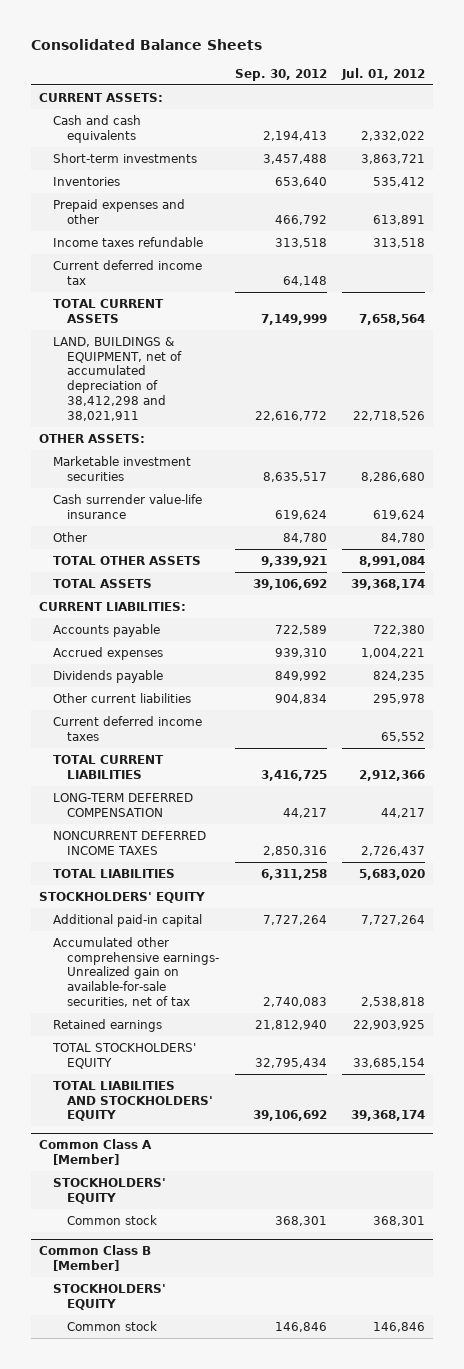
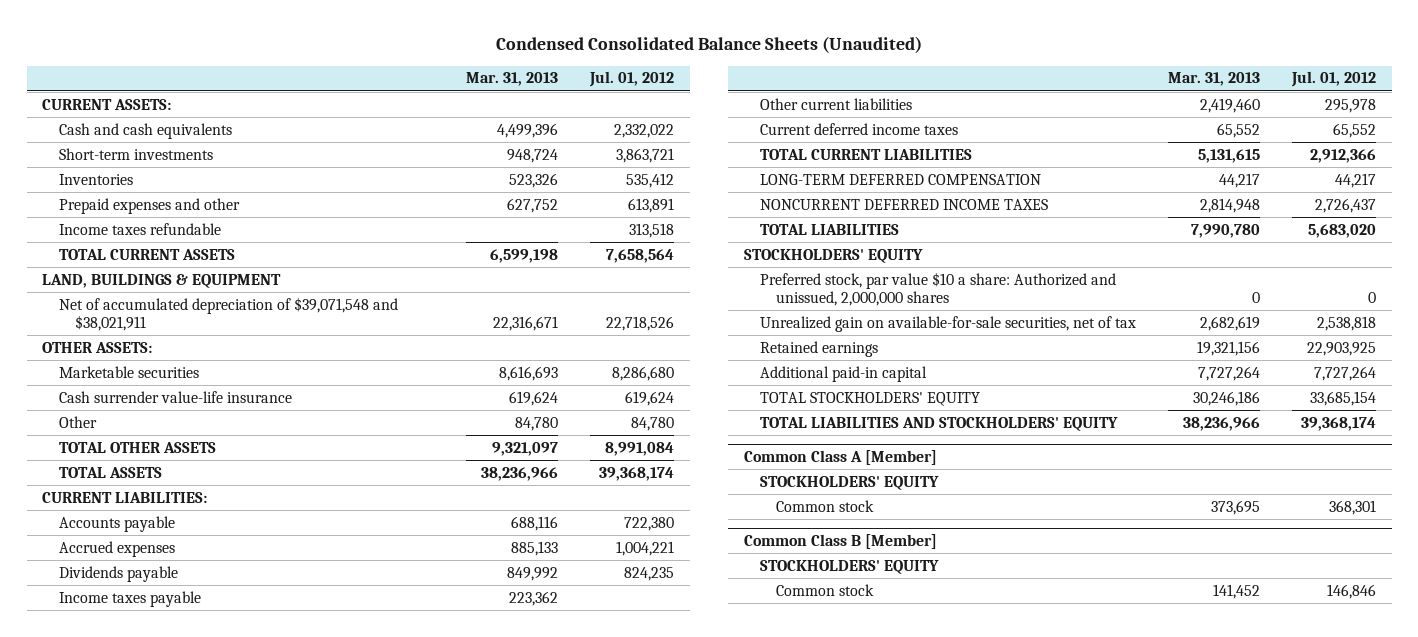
[30,38,262,50] Consolidated Balance Sheets -> [496,36,923,54] Condensed Consolidated Balance Sheets (Unaudited)
[234,68,327,81] Sep. 30, 2012 -> none
none -> [466,72,559,87] Mar. 31, 2013
[52,259,202,285] Current deferred income tax -> none
none -> [42,273,282,288] LAND, BUILDINGS & EQUIPMENT
[52,336,182,421] LAND, BUILDINGS & EQUIPMENT, net of accumulated depreciation of 38,412,298 and 38,021,911 -> [58,296,398,331] Net of accumulated depreciation of $39,071,548 and $38,021,911
[52,455,191,481] Marketable investment securities -> [58,365,199,378] Marketable securities
none -> [58,590,201,607] Income taxes payable
none -> [760,271,1117,306] Preferred stock, par value $10 a share: Authorized and unissued, 2,000,000 shares
[52,936,219,1008] Accumulated other comprehensive earnings- Unrealized gain on available-for-sale securities, net of tax -> [760,315,1137,332] Unrealized gain on available-for-sale securities, net of tax
[52,913,202,927] Additional paid-in capital -> [760,365,928,382] Additional paid-in capital

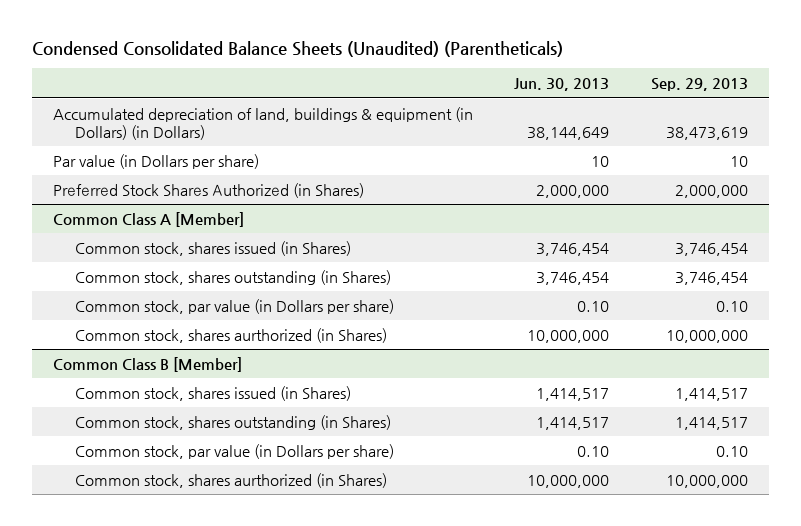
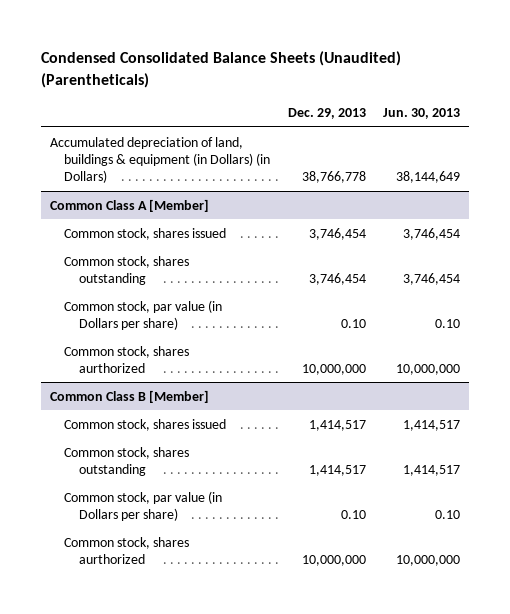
[651,77,749,91] Sep. 29, 2013 -> none
none -> [287,108,366,120] Dec. 29, 2013
[52,153,259,169] Par value (in Dollars per share) -> none
[52,182,364,198] Prеfеrrеd Stock Sharеs Αuthorizеd (in Shares) -> none
[75,240,352,256] Common stock, shares issued (in Shares) -> [64,227,227,240] Common stock, shares issued
[75,269,392,285] Common stock, shares outstanding (in Shares) -> [64,255,190,285] Common stock, shares outstanding
[75,327,388,343] Common stock, shares aurthorized (in Shares) -> [64,345,190,373] Common stock, shares aurthorized
[75,385,352,401] Common stock, shares issued (in Shares) -> [64,418,227,431] Common stock, shares issued
[75,414,392,430] Common stock, shares outstanding (in Shares) -> [64,446,190,476] Common stock, shares outstanding
[75,472,388,488] Common stock, shares aurthorized (in Shares) -> [64,536,190,564] Common stock, shares aurthorized

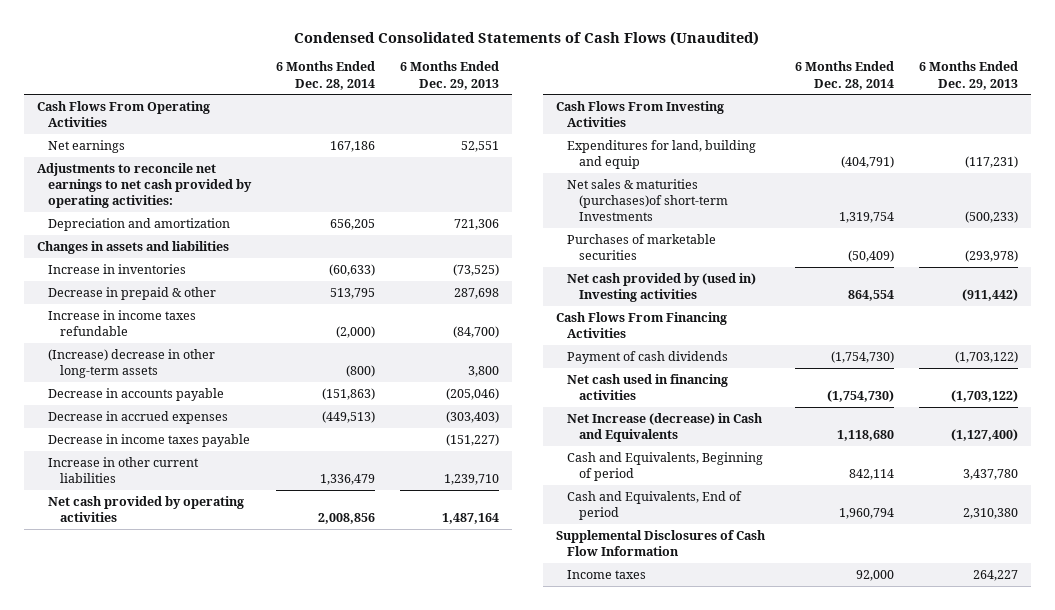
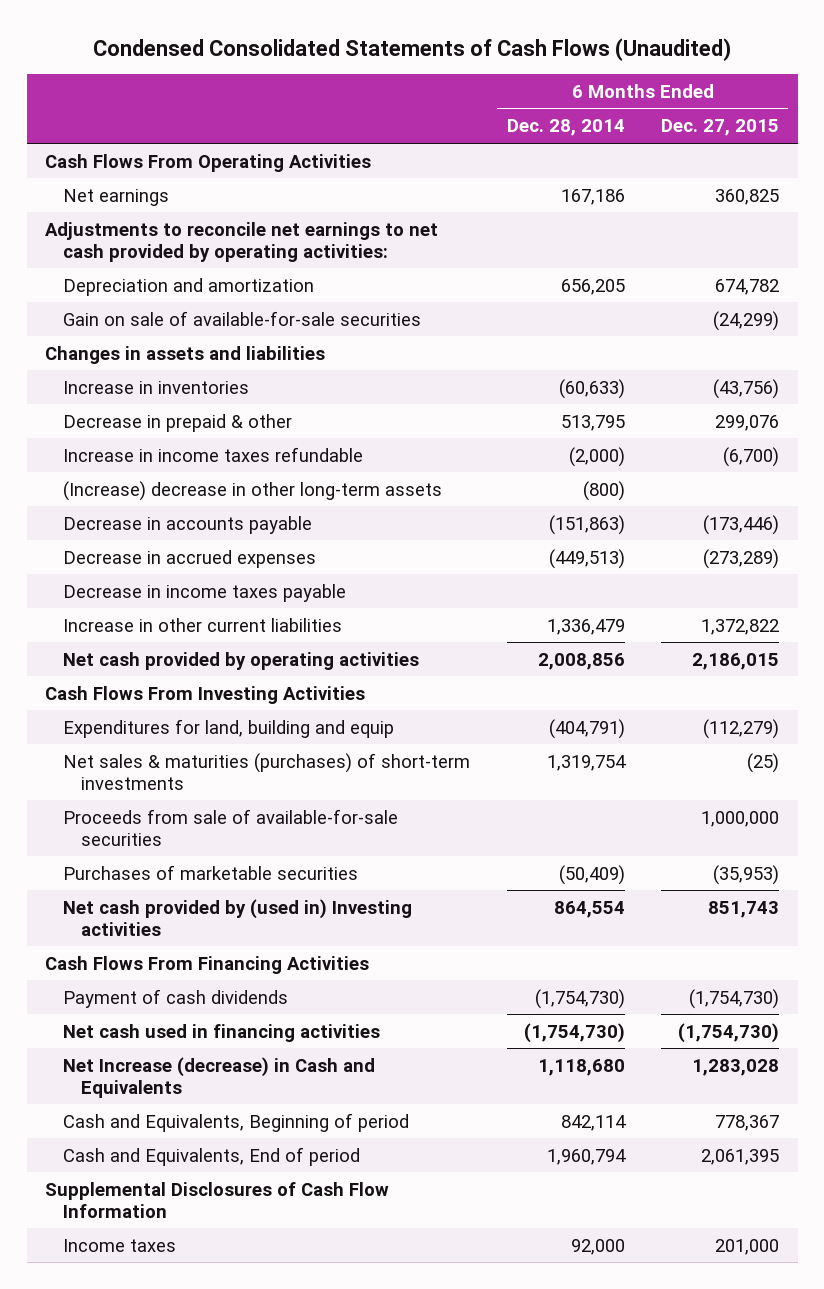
[400,61,500,90] 6 Months Ended Dec. 29, 2013 -> none
none -> [661,119,780,137] Dec. 27, 2015
none -> [62,310,421,326] Gain on sale of available-for-sale securities
[567,178,728,221] Net sales & maturities (purchases)of short-term Investments -> [62,752,470,790] Net sales & maturities (purchases) of short-term investments
none -> [62,808,398,846] Proceeds from sale of available-for-sale securities

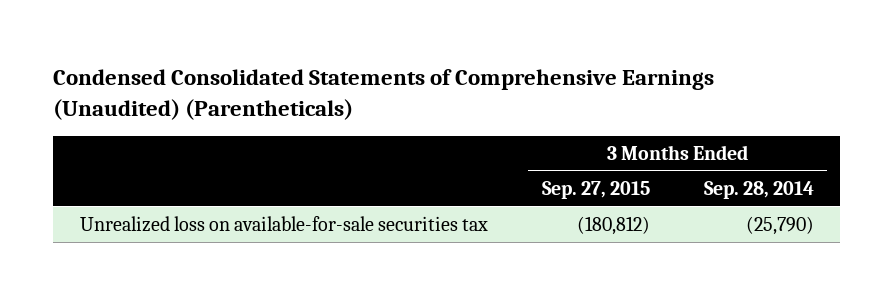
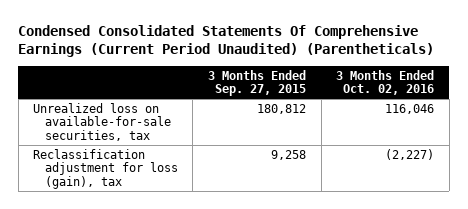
[53,68,715,120] Condensed Consolidated Statements of Comprehensive Earnings (Unaudited) (Parentheticals) -> [18,25,435,58] Condensed Consolidated Statements Of Comprehensive Earnings (Current Period Unaudited) (Parentheticals)
[703,181,814,200] Sep. 28, 2014 -> none
none -> [336,69,435,96] 3 Months Ended Oct. 02, 2016
[80,216,489,233] Unrealized loss on available-for-sale securities tax -> [33,102,171,141] Unrealized loss on available-for-sale securities, tax
[576,216,650,236] (180,812) -> [257,103,307,114] 180,812
none -> [33,148,178,189] Reclassification adjustment for loss (gain), tax

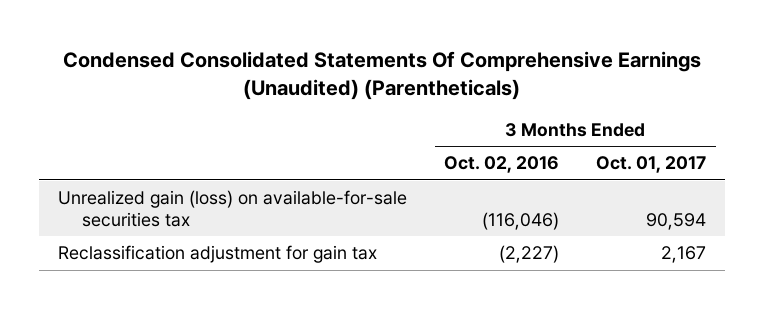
[18,25,435,58] Condensed Consolidated Statements Of Comprehensive Earnings (Current Period Unaudited) (Parentheticals) -> [63,50,702,100] Condensed Consolidated Statements Of Comprehensive Earnings (Unaudited) (Parentheticals)
[208,69,307,97] 3 Months Ended Sep. 27, 2015 -> none
none -> [596,156,707,174] Oct. 01, 2017
[33,102,171,141] Unrealized loss on available-for-sale securities, tax -> [57,190,407,228] Unrealized gain (loss) on available-for-sale securities tax
[385,103,435,114] 116,046 -> [482,212,560,231] (116,046)
[33,148,178,189] Reclassification adjustment for loss (gain), tax -> [57,245,377,264] Reclassification adjustment for gain tax

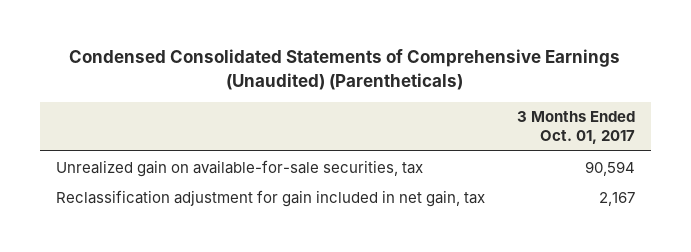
[63,50,702,100] Condensed Consolidated Statements Of Comprehensive Earnings (Unaudited) (Parentheticals) -> [69,49,621,90] Condensed Consolidated Statements of Comprehensive Earnings (Unaudited) (Parentheticals)
[444,156,560,174] Oct. 02, 2016 -> none
[57,190,407,228] Unrealized gain (loss) on available-for-sale securities tax -> [56,159,424,177] Unrealized gain on available-for-sale securities, tax
[57,245,377,264] Reclassification adjustment for gain tax -> [56,189,486,207] Reclassification adjustment for gain included in net gain, tax

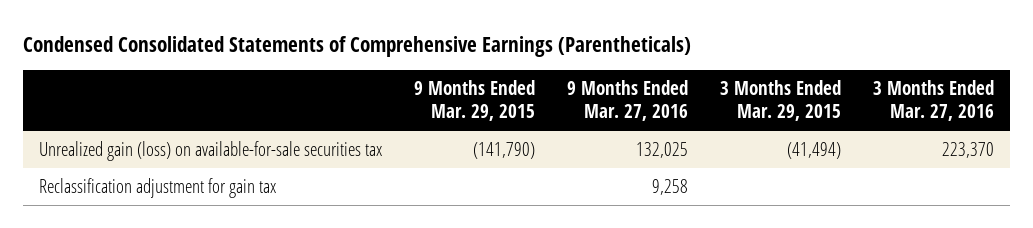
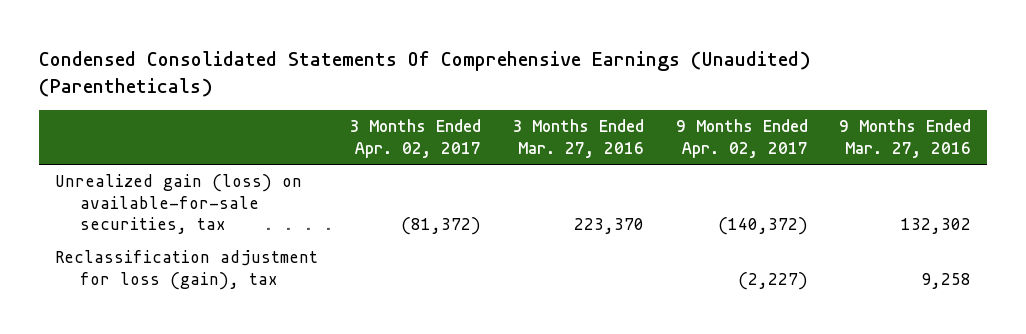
[23,35,692,57] Condensed Consolidated Statements of Comprehensive Earnings (Parentheticals) -> [39,50,812,97] Condensed Consolidated Statements Of Comprehensive Earnings (Unaudited) (Parentheticals)
[414,80,536,122] 9 Months Ended Mar. 29, 2015 -> none
[720,80,842,122] 3 Months Ended Mar. 29, 2015 -> none
none -> [349,119,482,158] 3 Months Ended Apr. 02, 2017
none -> [675,119,808,158] 9 Months Ended Apr. 02, 2017
[39,140,383,161] Unrealized gain (loss) on available-for-sale securities tax -> [54,174,302,235] Unrealized gain (loss) on available-for-sale securities, tax
[636,141,689,158] 132,025 -> [900,218,971,235] 132,302
[39,177,277,198] Reclassification adjustment for gain tax -> [54,250,318,290] Reclassification adjustment for loss (gain), tax

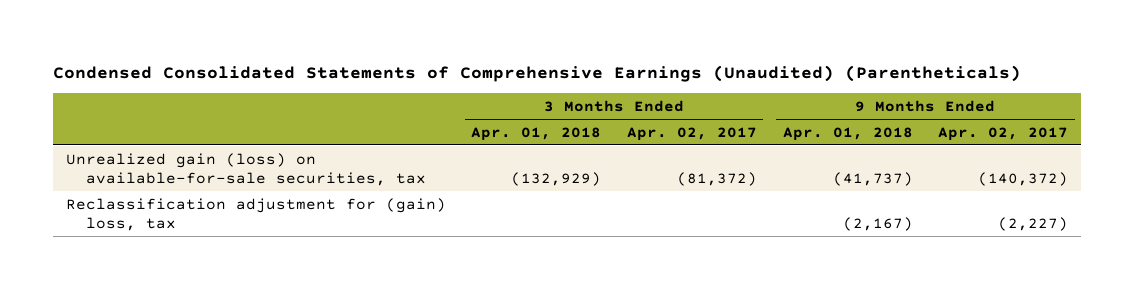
[39,50,812,97] Condensed Consolidated Statements Of Comprehensive Earnings (Unaudited) (Parentheticals) -> [52,64,1021,82] Condensed Consolidated Statements of Comprehensive Earnings (Unaudited) (Parentheticals)
[512,119,645,158] 3 Months Ended Mar. 27, 2016 -> none
[838,119,971,158] 9 Months Ended Mar. 27, 2016 -> none
none -> [471,126,602,141] Apr. 01, 2018
none -> [782,126,913,141] Apr. 01, 2018
[54,250,318,290] Reclassification adjustment for loss (gain), tax -> [65,197,446,231] Reclassification adjustment for (gain) loss, tax

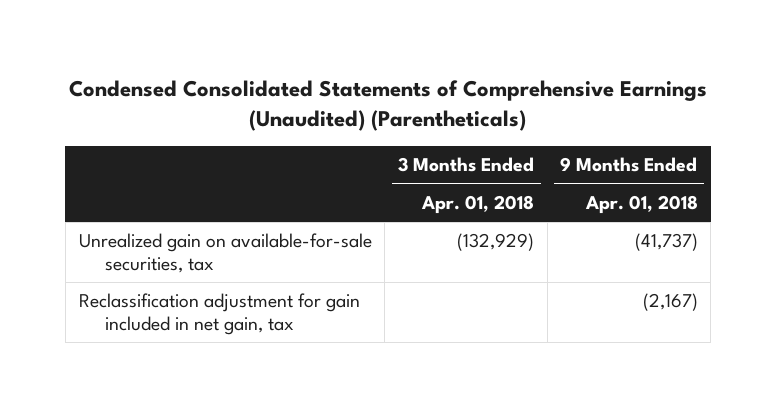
[626,126,757,141] Apr. 02, 2017 -> none
[938,126,1069,141] Apr. 02, 2017 -> none
[65,152,426,186] Unrealized gain (loss) on available-for-sale securities, tax -> [78,233,372,274] Unrealized gain on available-for-sale securities, tax
[65,197,446,231] Reclassification adjustment for (gain) loss, tax -> [78,293,360,336] Reclassification adjustment for gain included in net gain, tax

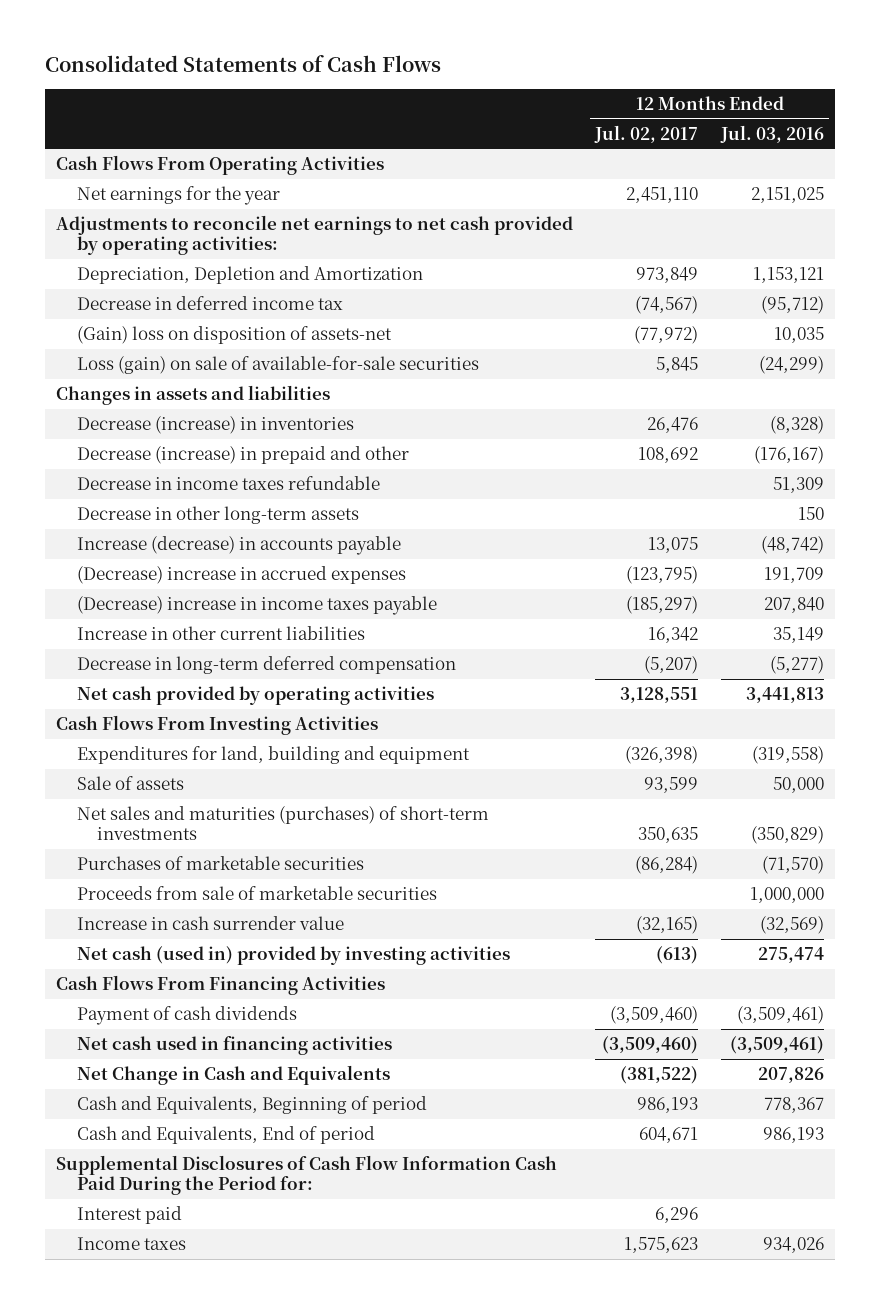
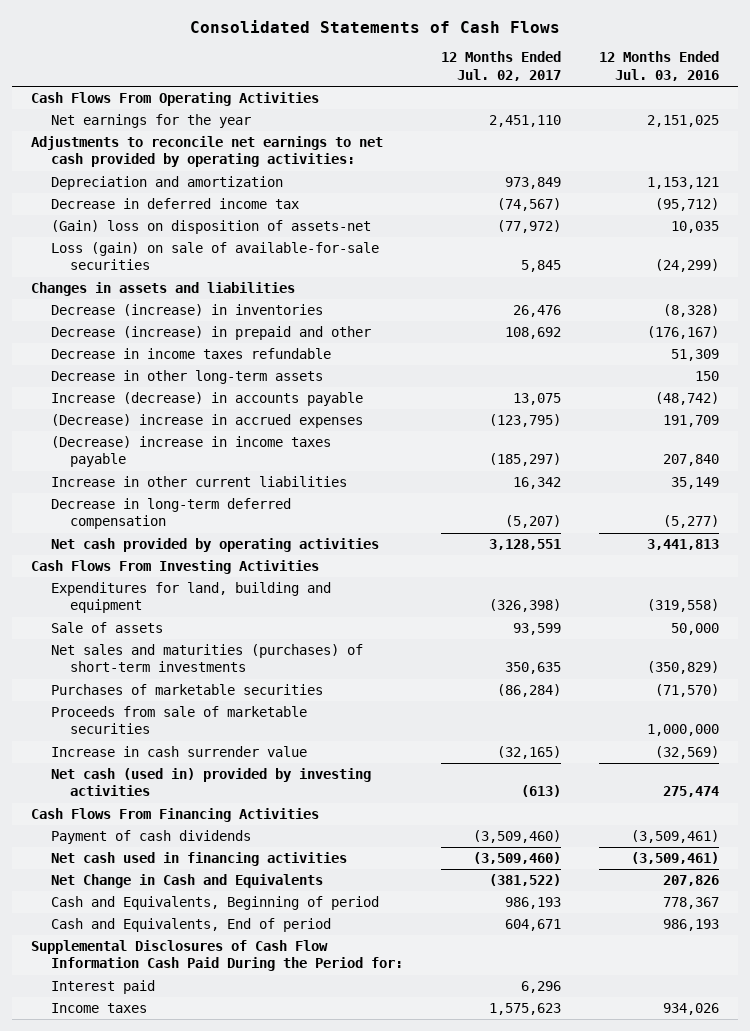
[76,266,423,285] Depreciation, Depletion and Amortization -> [50,175,283,190] Depreciation and amortization

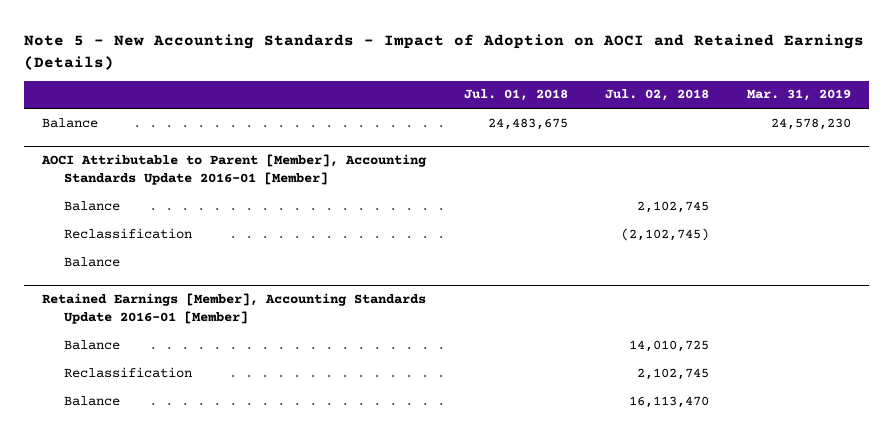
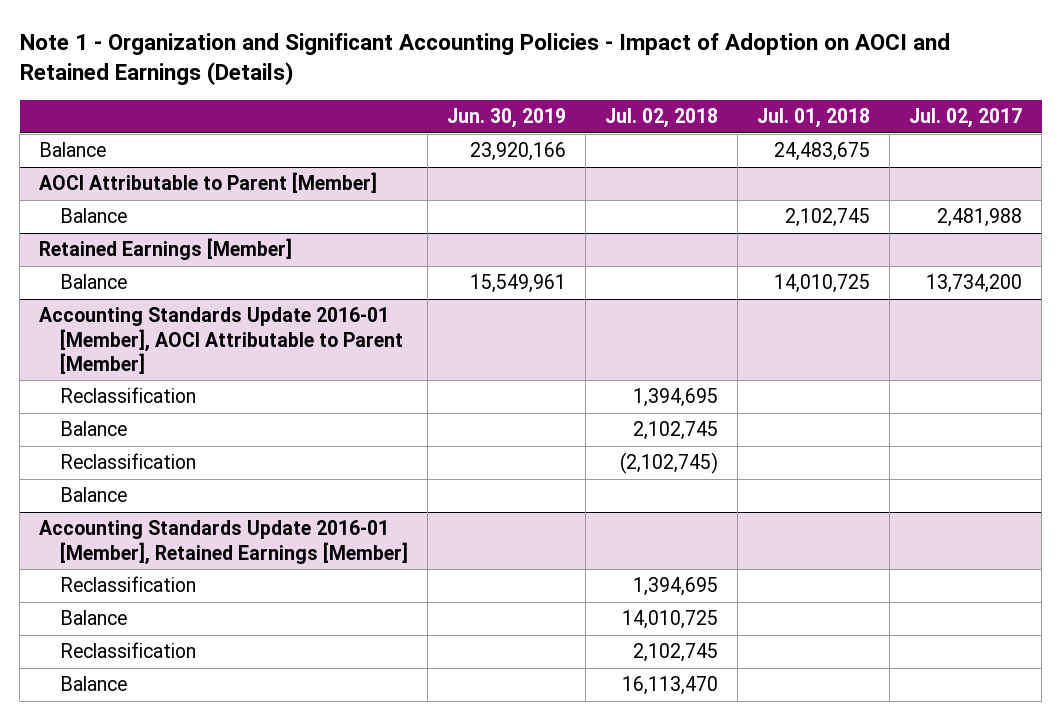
[23,34,864,70] Note 5 - New Accounting Standards - Impact of Adoption on AOCI and Retained Earnings (Details) -> [19,33,950,86] Note 1 - Organization and Significant Accounting Policies - Impact of Adoption on AOCI and Retained Earnings (Details)
[746,89,851,102] Mar. 31, 2019 -> none
none -> [446,108,566,129] Jun. 30, 2019
none -> [909,108,1023,129] Jul. 02, 2017
none -> [39,172,378,194] AOCI Attributable to Parent [Member]
none -> [59,208,127,224] Balance
none -> [39,238,293,261] Retained Earnings [Member]
none -> [59,274,127,290] Balance
[41,153,428,185] AOCI Attributable to Parent [Member], Accounting Standards Update 2016-01 [Member] -> [39,307,403,374] Accounting Standards Update 2016-01 [Member], AOCI Attributable to Parent [Member]
none -> [59,387,196,404] Reclassification
[42,292,427,324] Retained Earnings [Member], Accounting Standards Update 2016-01 [Member] -> [39,520,408,565] Accounting Standards Update 2016-01 [Member], Retained Earnings [Member]
none -> [59,576,196,593] Reclassification

